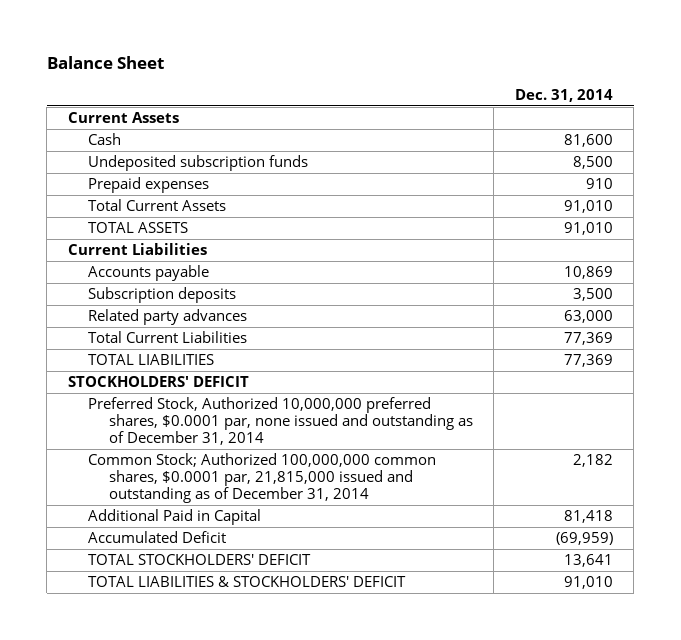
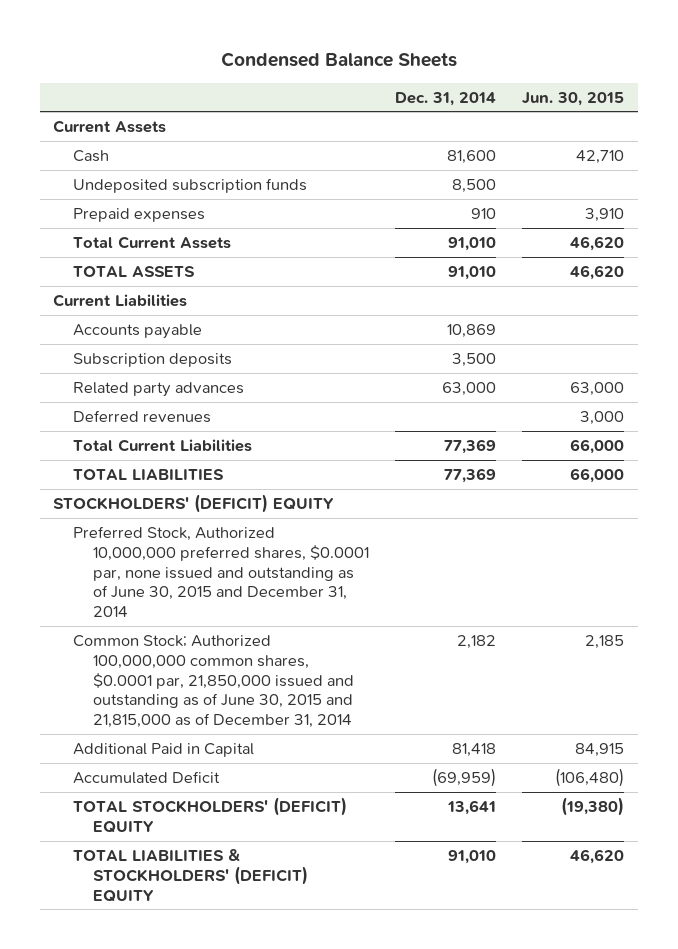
[46,56,164,70] Balance Sheet -> [220,51,457,67] Condensed Balance Sheets
none -> [522,91,625,106] Jun. 30, 2015
none -> [72,410,211,424] Deferred revenues
[67,376,249,388] STOCKHOLDERS' DEFICIT -> [53,494,335,514] STOCKHOLDERS' (DEFICIT) EQUITY
[88,397,474,445] Preferred Stock, Authorized 10,000,000 preferred shares, $0.0001 par, none issued and outstanding as of December 31, 2014 -> [72,526,369,618] Preferred Stock, Authorized 10,000,000 preferred shares, $0.0001 par, none issued and outstanding as of June 30, 2015 and December 31, 2014
[88,453,437,503] Common Stock; Authorized 100,000,000 common shares, $0.0001 par, 21,815,000 issued and outstanding as of December 31, 2014 -> [72,635,354,729] Common Stock; Authorized 100,000,000 common shares, $0.0001 par, 21,850,000 issued and outstanding as of June 30, 2015 and 21,815,000 as of December 31, 2014
[88,554,312,566] TOTAL STOCKHOLDERS' DEFICIT -> [72,797,347,833] TOTAL STOCKHOLDERS' (DEFICIT) EQUITY
[88,576,407,588] TOTAL LIABILITIES & STOCKHOLDERS' DEFICIT -> [72,849,308,902] TOTAL LIABILITIES & STOCKHOLDERS' (DEFICIT) EQUITY

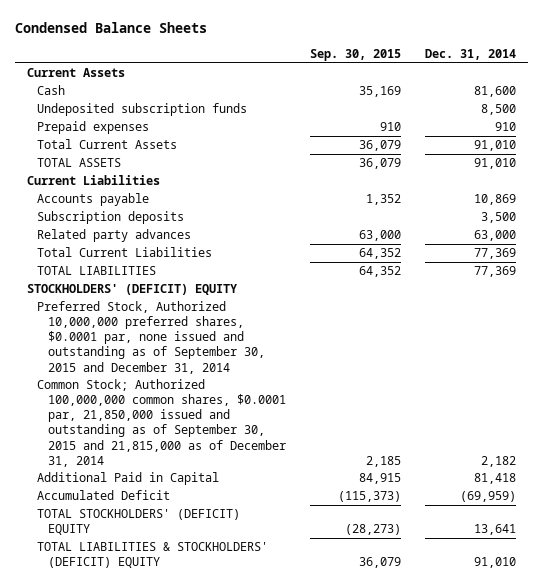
[522,91,625,106] Jun. 30, 2015 -> none
none -> [309,49,401,62] Sep. 30, 2015
[72,410,211,424] Deferred revenues -> none
[72,526,369,618] Preferred Stock, Authorized 10,000,000 preferred shares, $0.0001 par, none issued and outstanding as of June 30, 2015 and December 31, 2014 -> [37,301,265,374] Preferred Stock, Authorized 10,000,000 preferred shares, $0.0001 par, none issued and outstanding as of September 30, 2015 and December 31, 2014
[72,635,354,729] Common Stock; Authorized 100,000,000 common shares, $0.0001 par, 21,850,000 issued and outstanding as of June 30, 2015 and 21,815,000 as of December 31, 2014 -> [37,379,286,467] Common Stock; Authorized 100,000,000 common shares, $0.0001 par, 21,850,000 issued and outstanding as of September 30, 2015 and 21,815,000 as of December 31, 2014

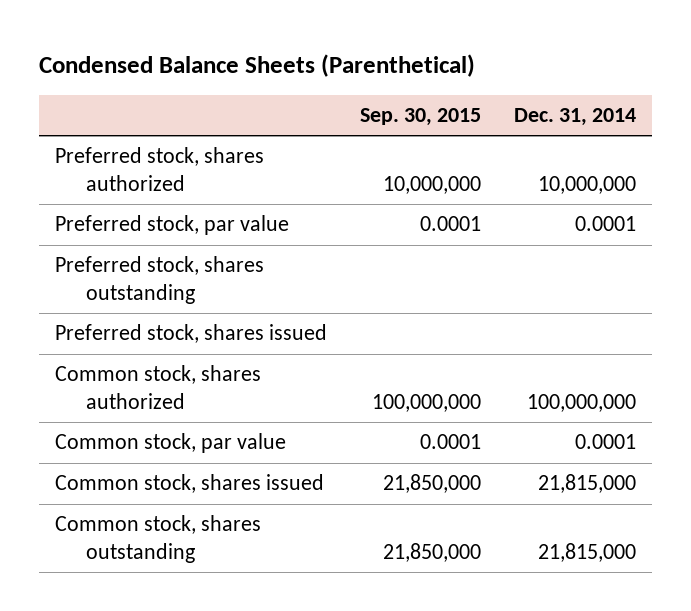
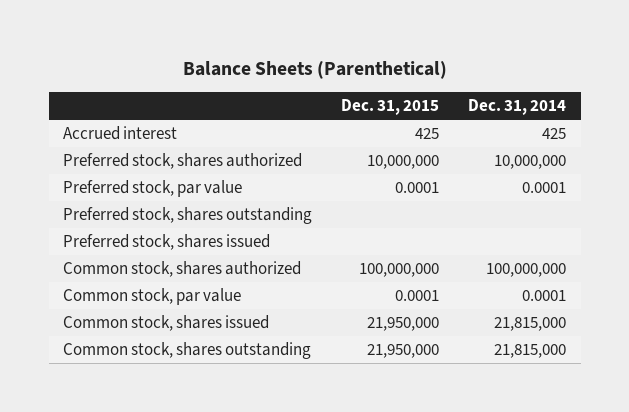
[38,54,475,78] Condensed Balance Sheets (Parenthetical) -> [182,61,447,80] Balance Sheets (Parenthetical)
[359,108,481,127] Sep. 30, 2015 -> none
none -> [341,99,440,116] Dec. 31, 2015
none -> [63,126,178,141] Accrued interest

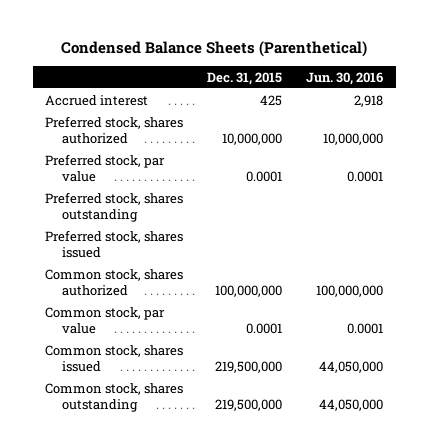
[182,61,447,80] Balance Sheets (Parenthetical) -> [61,41,368,58] Condensed Balance Sheets (Parenthetical)
[468,99,567,116] Dec. 31, 2014 -> none
none -> [306,71,384,85] Jun. 30, 2016
[367,317,440,332] 21,950,000 -> [215,360,283,373] 219,500,000
[367,344,440,359] 21,950,000 -> [215,398,283,411] 219,500,000

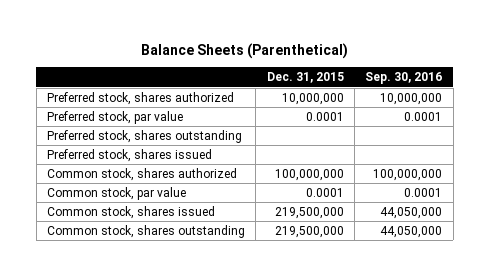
[61,41,368,58] Condensed Balance Sheets (Parenthetical) -> [140,43,348,60] Balance Sheets (Parenthetical)
[306,71,384,85] Jun. 30, 2016 -> none
none -> [365,72,443,85] Sep. 30, 2016
[45,94,149,106] Accrued interest -> none

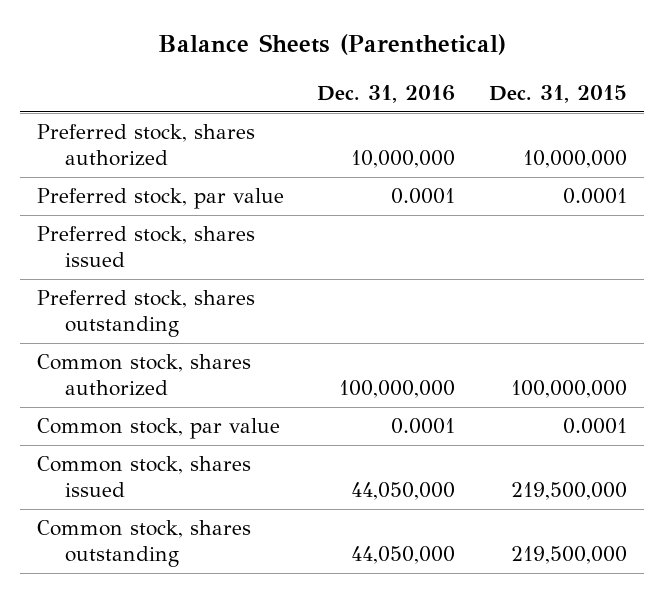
[365,72,443,85] Sep. 30, 2016 -> none
none -> [317,85,456,104] Dec. 31, 2016
[47,129,243,143] Preferred stock, shares outstanding -> [36,290,255,338] Preferred stock, shares outstanding

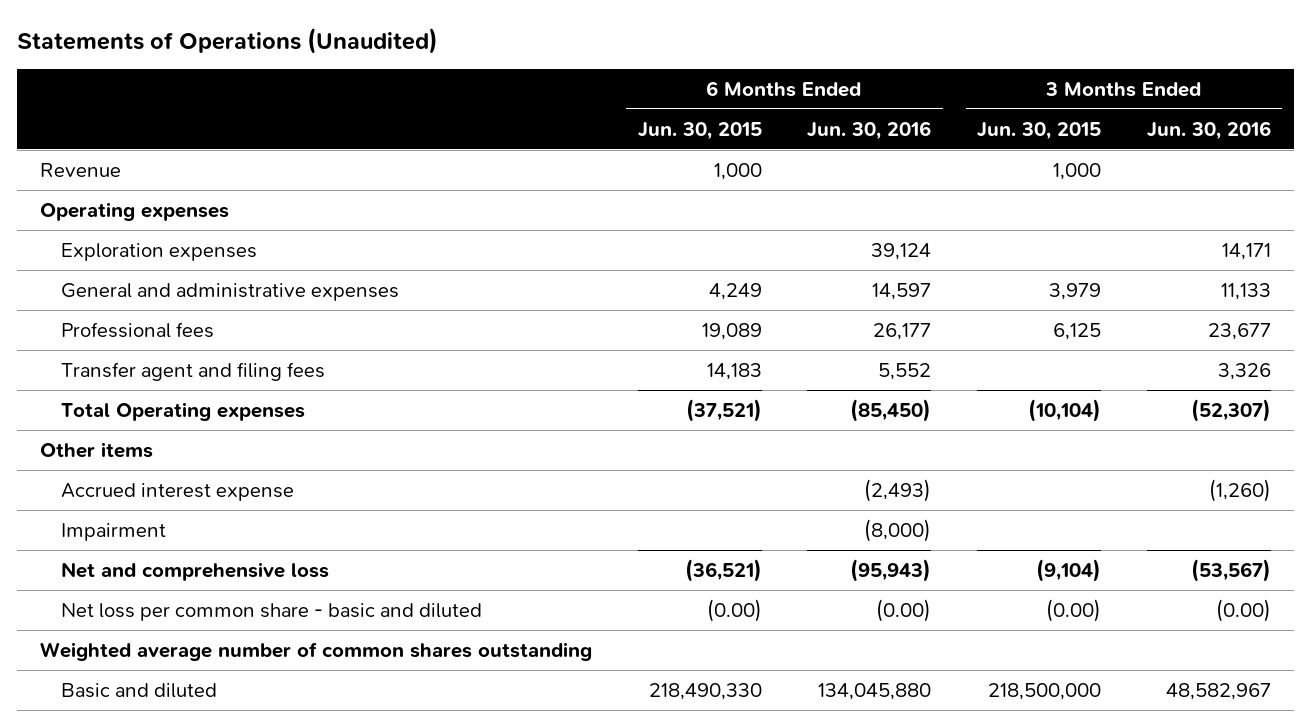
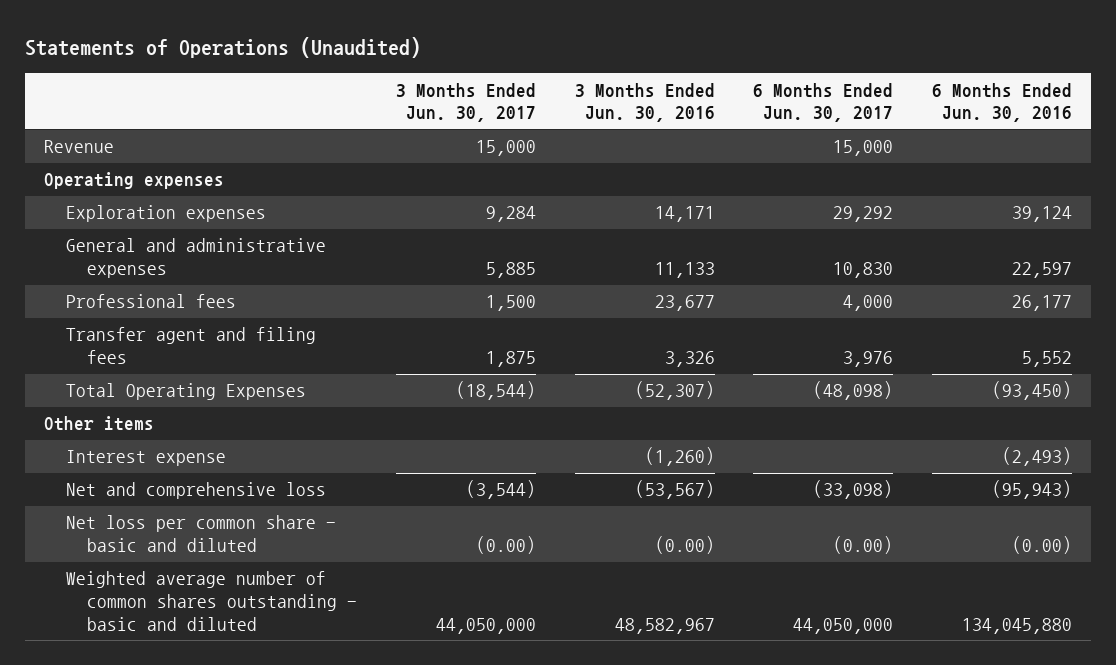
[637,121,762,140] Jun. 30, 2015 -> none
[977,121,1102,140] Jun. 30, 2015 -> none
none -> [396,82,537,123] 3 Months Ended Jun. 30, 2017
none -> [753,82,894,123] 6 Months Ended Jun. 30, 2017
[872,282,932,300] 14,597 -> [1012,262,1073,279] 22,597
[60,401,305,421] Total Operating expenses -> [65,383,306,401] Total Operating Expenses
[850,398,932,422] (85,450) -> [992,381,1073,401] (93,450)
[60,522,166,541] Impairment -> none
[60,482,294,501] Accrued interest expense -> [65,450,226,467] Interest expense
[39,641,592,661] Weighted average number of common shares outstanding -> none
[60,682,217,698] Basic and diluted -> [65,571,358,631] Weighted average number of common shares outstanding - basic and diluted

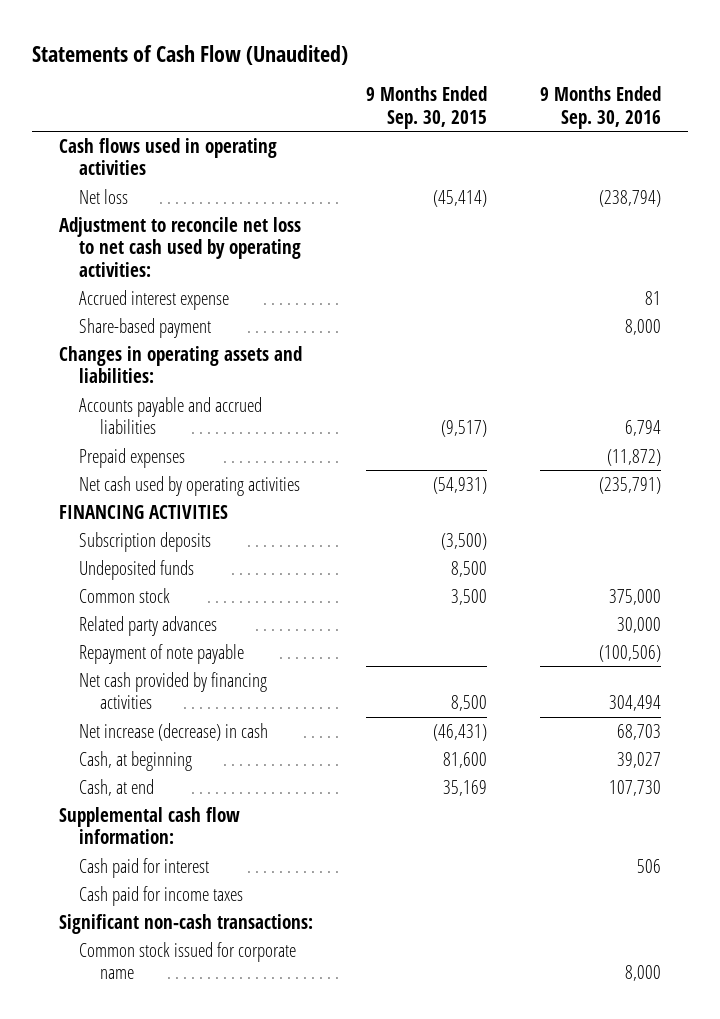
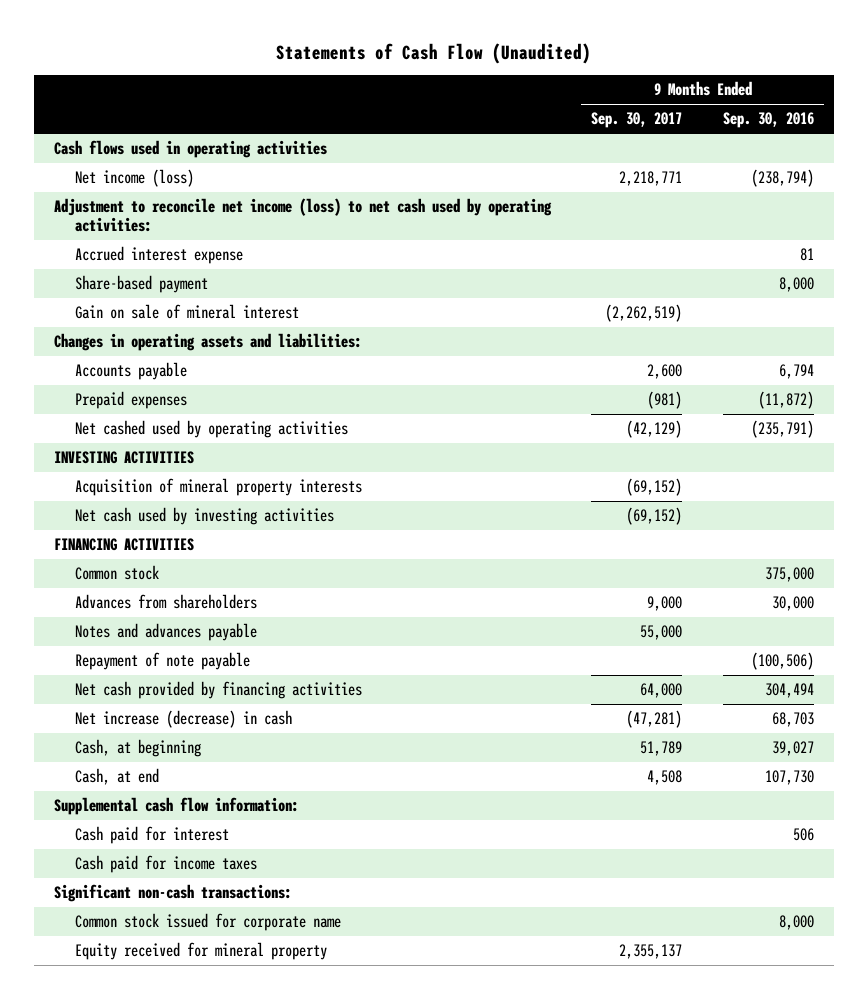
[366,86,488,130] 9 Months Ended Sep. 30, 2015 -> none
none -> [591,112,683,129] Sep. 30, 2017
[79,188,129,204] Net loss -> [74,169,194,188] Net income (loss)
[58,216,302,277] Adjustment to reconcile net loss to net cash used by operating activities: -> [53,198,552,233] Adjustment to reconcile net income (loss) to net cash used by operating activities:
none -> [74,304,299,320] Gain on sale of mineral interest
[79,396,263,435] Accounts payable and accrued liabilities -> [74,362,187,381] Accounts payable
[79,475,301,496] Net cash used by operating activities -> [74,420,348,439] Net cashed used by operating activities
none -> [53,451,194,465] INVESTING ACTIVITIES
none -> [74,478,362,497] Acquisition of mineral property interests
none -> [74,507,334,526] Net cash used by investing activities
[79,531,212,552] Subscription deposits -> none
[79,559,195,580] Undeposited funds -> none
[79,615,218,636] Related party advances -> [74,594,257,610] Advances from shareholders
none -> [74,623,257,642] Notes and advances payable
none -> [74,942,327,961] Equity received for mineral property

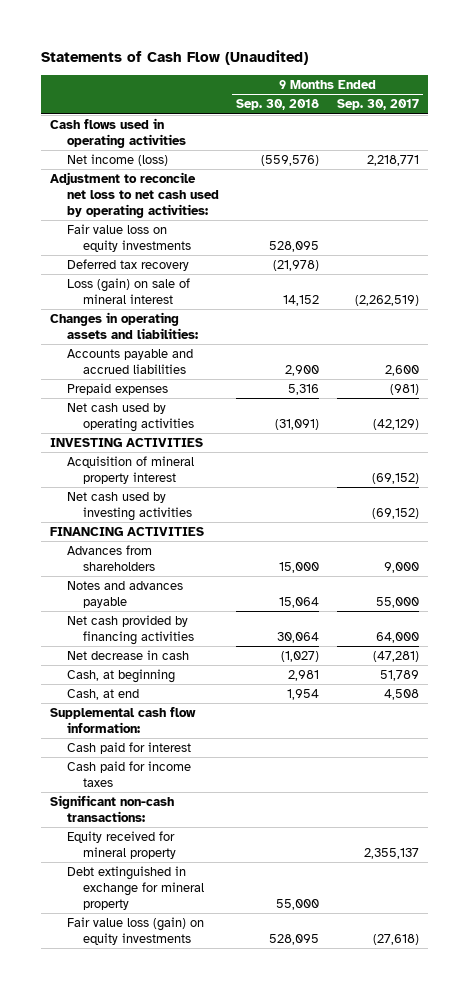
[723,112,815,129] Sep. 30, 2016 -> none
none -> [236,99,320,111] Sep. 30, 2018
[74,246,243,265] Accrued interest expense -> none
[74,275,208,294] Share-based payment -> none
[53,198,552,233] Adjustment to reconcile net income (loss) to net cash used by operating activities: -> [50,172,219,219] Adjustment to reconcile net loss to net cash used by operating activities:
none -> [66,224,192,253] Fair value loss on equity investments
none -> [66,259,189,272] Deferred tax recovery
[74,304,299,320] Gain on sale of mineral interest -> [66,278,190,305] Loss (gain) on sale of mineral interest
[74,362,187,381] Accounts payable -> none
none -> [66,349,193,375] Accounts payable and accrued liabilities
[74,420,348,439] Net cashed used by operating activities -> [66,403,195,433] Net cash used by operating activities
[74,478,362,497] Acquisition of mineral property interests -> [66,456,194,485] Acquisition of mineral property interest
[74,565,159,581] Common stock -> none
[74,652,250,671] Repayment of note payable -> none
[74,710,292,729] Net increase (decrease) in cash -> [66,650,189,661] Net decrease in cash
[74,913,341,932] Common stock issued for corporate name -> none
none -> [66,866,205,911] Debt extinguished in exchange for mineral property
none -> [66,917,204,946] Fair value loss (gain) on equity investments

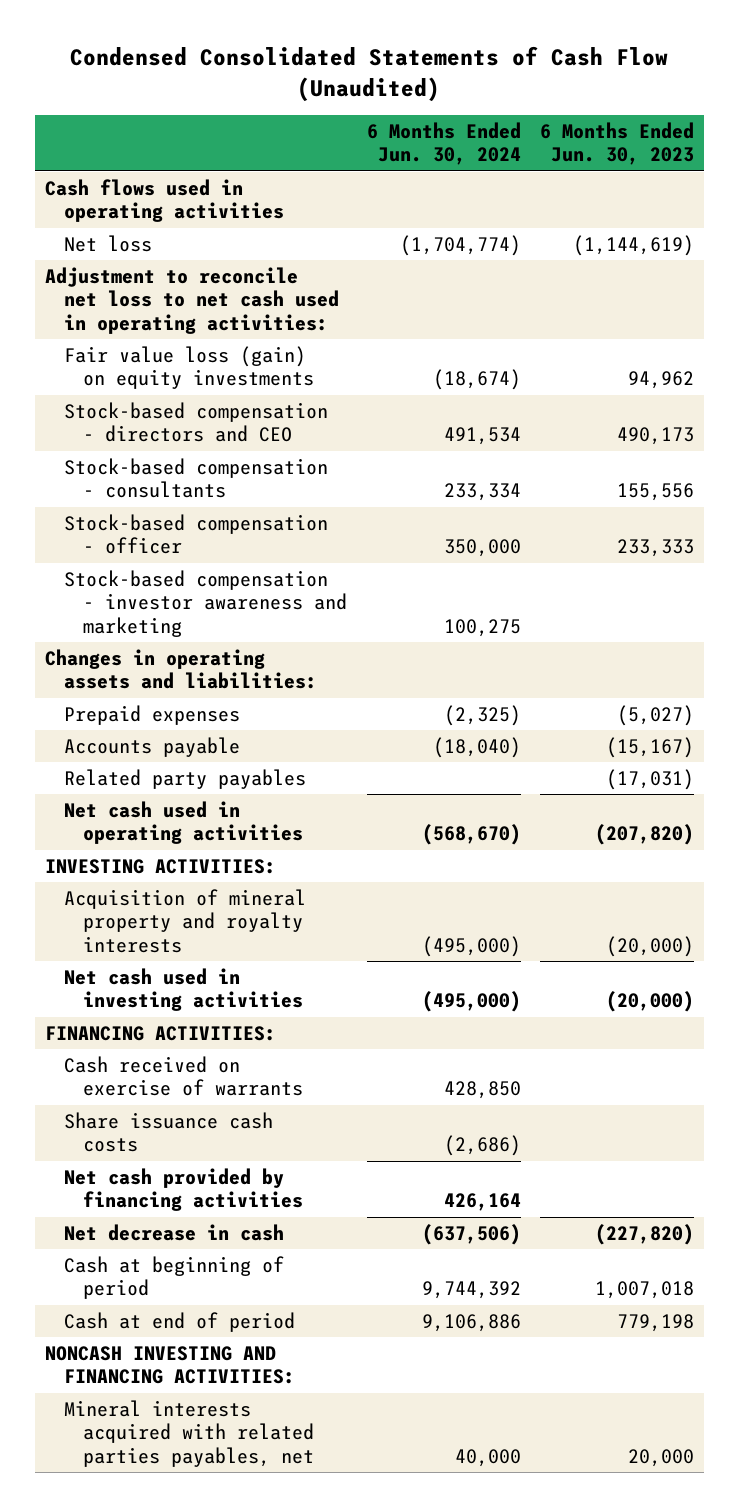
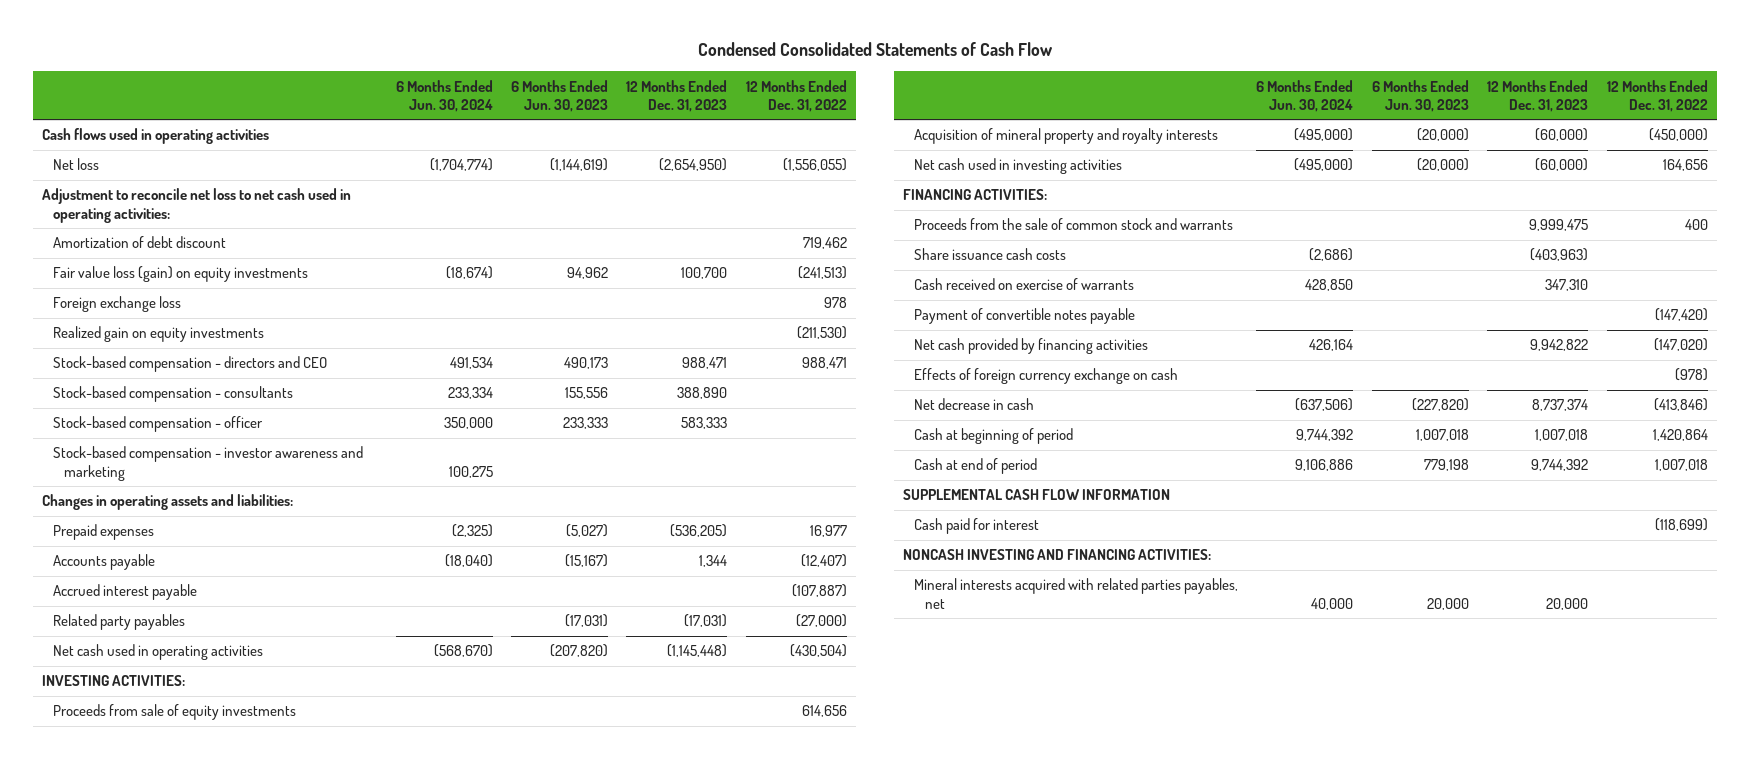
[70,46,669,102] Condensed Consolidated Statements of Cash Flow (Unaudited) -> [697,42,1052,57] Condensed Consolidated Statements of Cash Flow
none -> [626,79,728,112] 12 Months Ended Dec. 31, 2023
none -> [745,79,847,112] 12 Months Ended Dec. 31, 2022
none -> [53,236,227,249] Amortization of debt discount
none -> [53,296,182,313] Foreign exchange loss
none -> [53,326,265,343] Realized gain on equity investments
none -> [53,584,198,601] Accrued interest payable
none -> [53,704,297,721] Proceeds from sale of equity investments
none -> [913,218,1233,231] Proceeds from the sale of common stock and warrants
[63,1055,304,1097] Cash received on exercise of warrants -> [913,278,1134,291] Cash received on exercise of warrants
none -> [913,308,1135,325] Payment of convertible notes payable
none -> [913,368,1178,385] Effects of foreign currency exchange on cash
none -> [902,489,1170,501] SUPPLEMENTAL CASH FLOW INFORMATION
none -> [913,518,1039,535] Cash paid for interest

